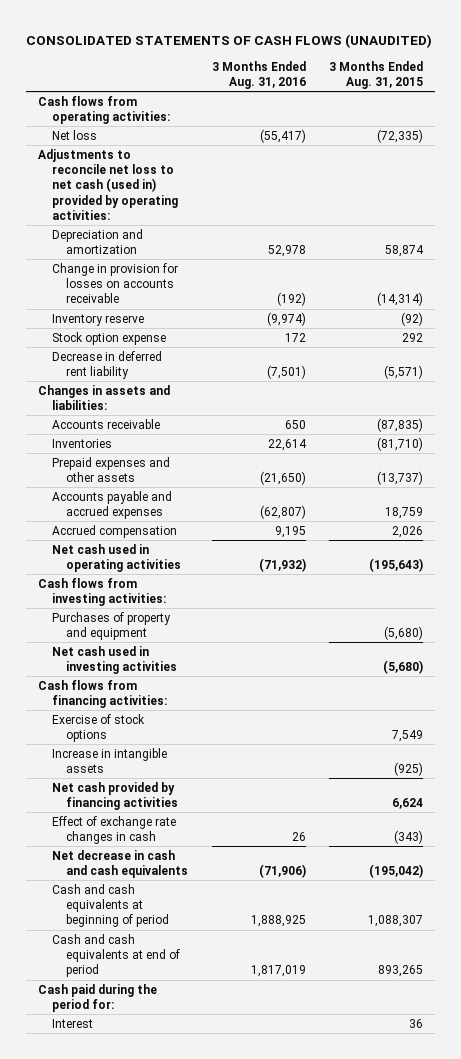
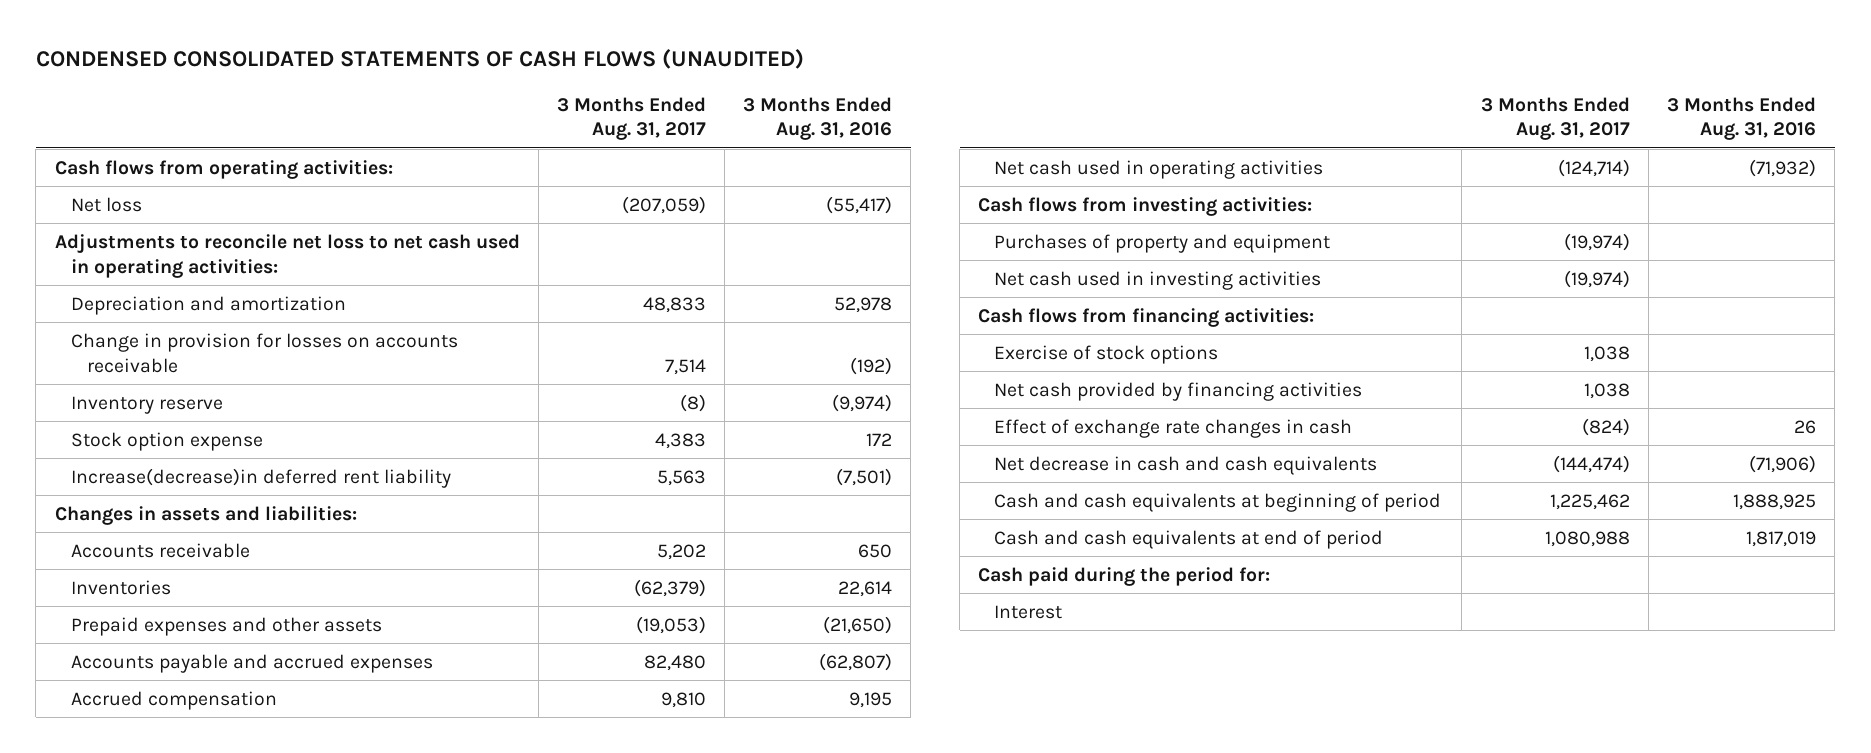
[26,33,433,48] CONSOLIDATED STATEMENTS OF CASH FLOWS (UNAUDITED) -> [35,49,804,70] CONDENSED CONSOLIDATED STATEMENTS OF CASH FLOWS (UNAUDITED)
[329,60,424,89] 3 Months Ended Aug. 31, 2015 -> none
none -> [556,96,706,141] 3 Months Ended Aug. 31, 2017
[38,148,179,220] Adjustments to reconcile net loss to net cash (used in) provided by operating activities: -> [54,233,520,278] Adjustments to reconcile net loss to net cash used in operating activities:
[52,350,163,380] Decrease in deferred rent liability -> [70,467,451,488] Increase(decrease)in deferred rent liability
[52,747,168,774] Increase in intangible assets -> none

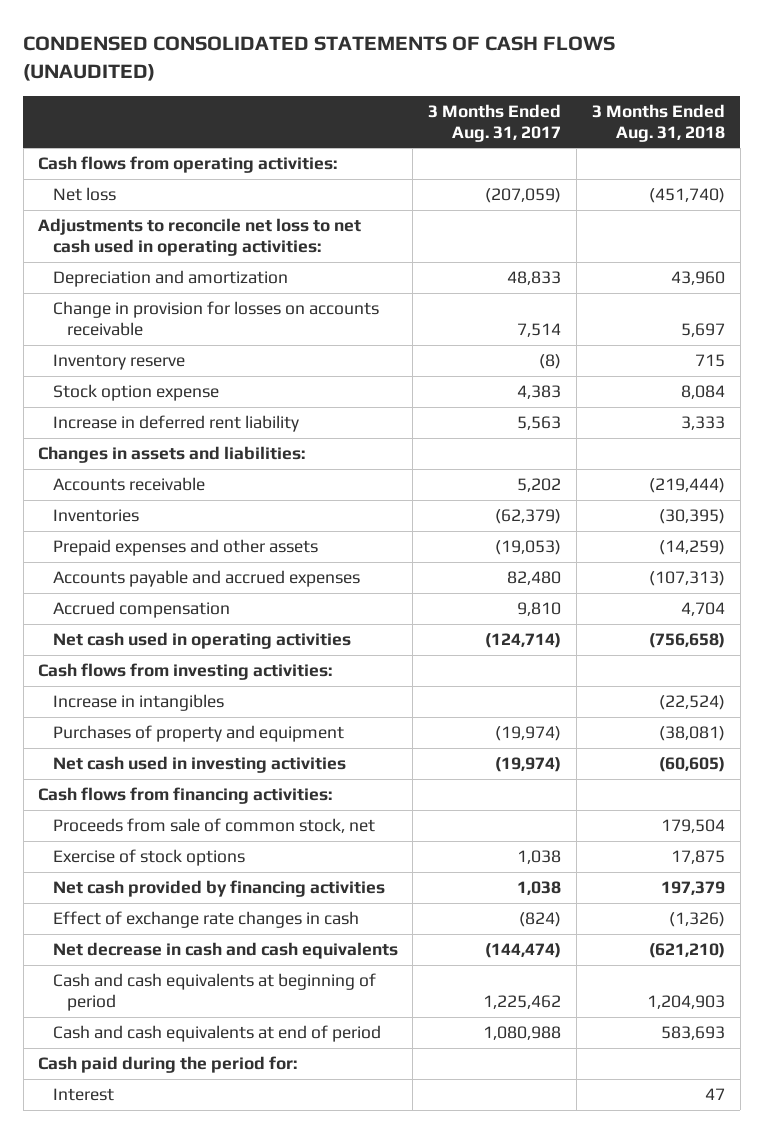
[743,96,893,141] 3 Months Ended Aug. 31, 2016 -> none
none -> [591,103,725,142] 3 Months Ended Aug. 31, 2018
[70,467,451,488] Increase(decrease)in deferred rent liability -> [52,415,299,433] Increase in deferred rent liability
none -> [52,694,224,712] Increase in intangibles
none -> [52,818,375,834] Proceeds from sale of common stock, net

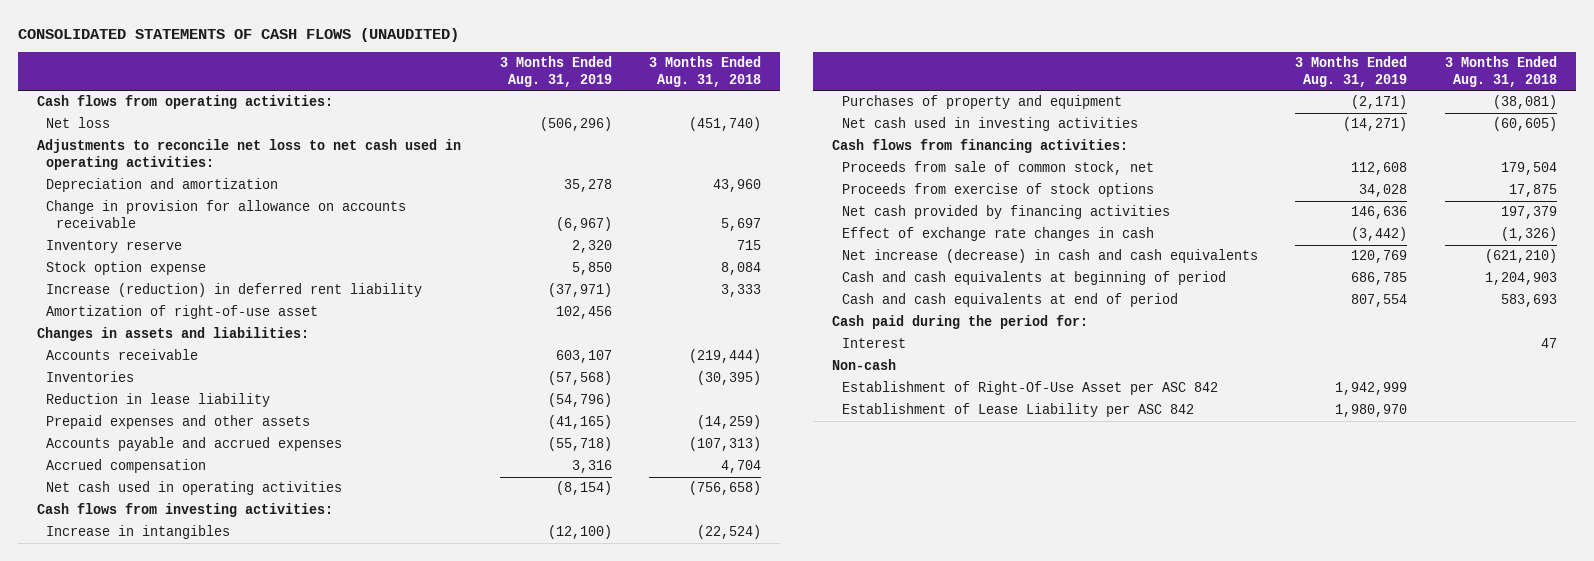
[23,36,616,81] CONDENSED CONSOLIDATED STATEMENTS OF CASH FLOWS (UNAUDITED) -> [17,27,459,42] CONSOLIDATED STATEMENTS OF CASH FLOWS (UNAUDITED)
[428,103,562,142] 3 Months Ended Aug. 31, 2017 -> none
none -> [499,56,612,87] 3 Months Ended Aug. 31, 2019
[52,301,379,337] Change in provision for losses on accounts receivable -> [46,200,407,229] Change in provision for allowance on accounts receivable
[52,415,299,433] Increase in deferred rent liability -> [46,283,423,298] Increase (reduction) in deferred rent liability
none -> [46,305,319,320] Amortization of right-of-use asset
none -> [46,393,271,408] Reduction in lease liability
[52,849,245,867] Exercise of stock options -> [841,183,1154,198] Proceeds from exercise of stock options
[52,942,398,960] Net decrease in cash and cash equivalents -> [841,249,1258,264] Net increase (decrease) in cash and cash equivalents
none -> [832,359,897,371] Non-cash
none -> [841,381,1218,396] Establishment of Right-Of-Use Asset per ASC 842
none -> [841,403,1194,418] Establishment of Lease Liability per ASC 842

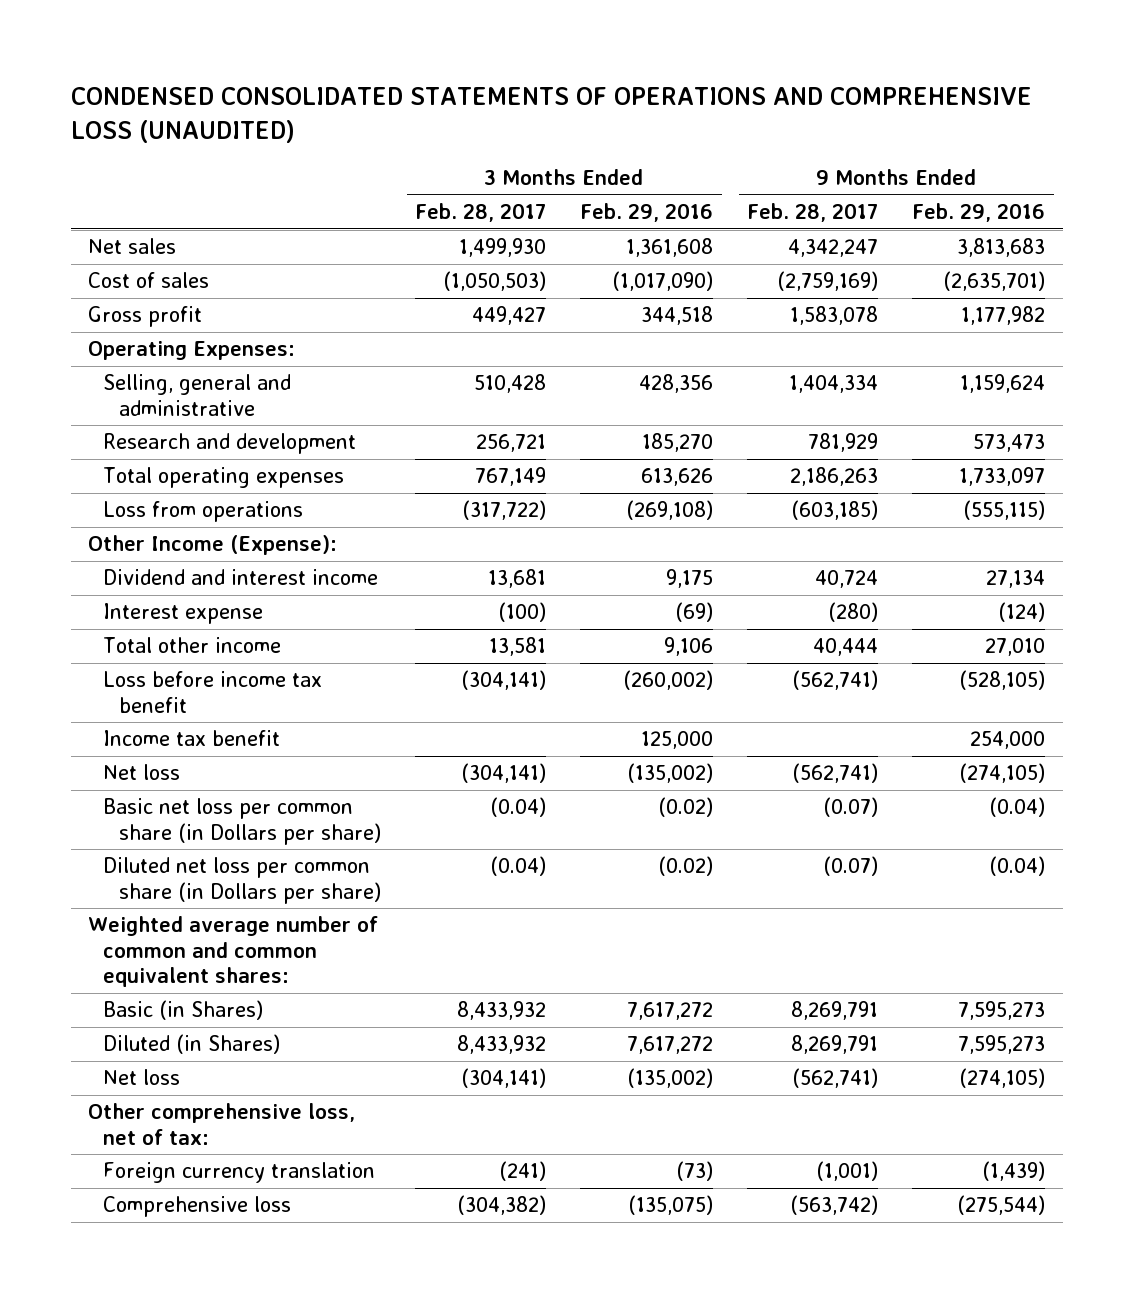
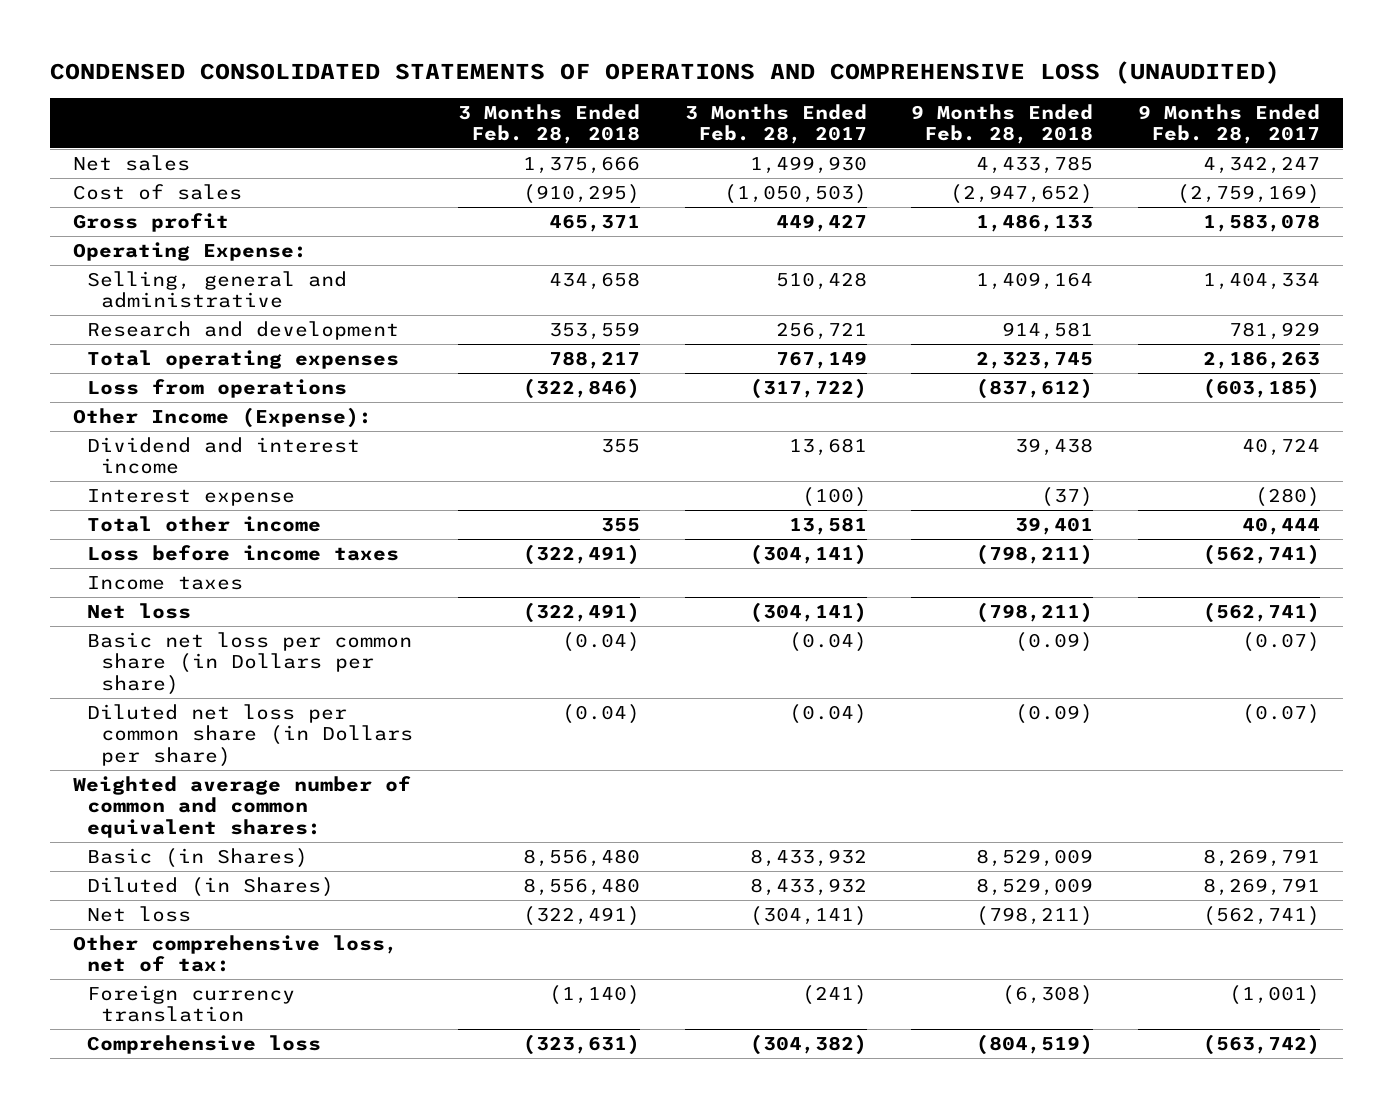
[580,203,714,223] Feb. 29, 2016 -> none
[912,203,1046,223] Feb. 29, 2016 -> none
none -> [457,103,640,145] 3 Months Ended Feb. 28, 2018
none -> [911,103,1094,145] 9 Months Ended Feb. 28, 2018
[88,341,296,361] Operating Expenses: -> [72,241,307,261] Operating Expense:
[103,671,323,713] Loss before income tax benefit -> [86,544,399,561] Loss before income taxes
[103,730,281,747] Income tax benefit -> [86,575,243,590] Income taxes

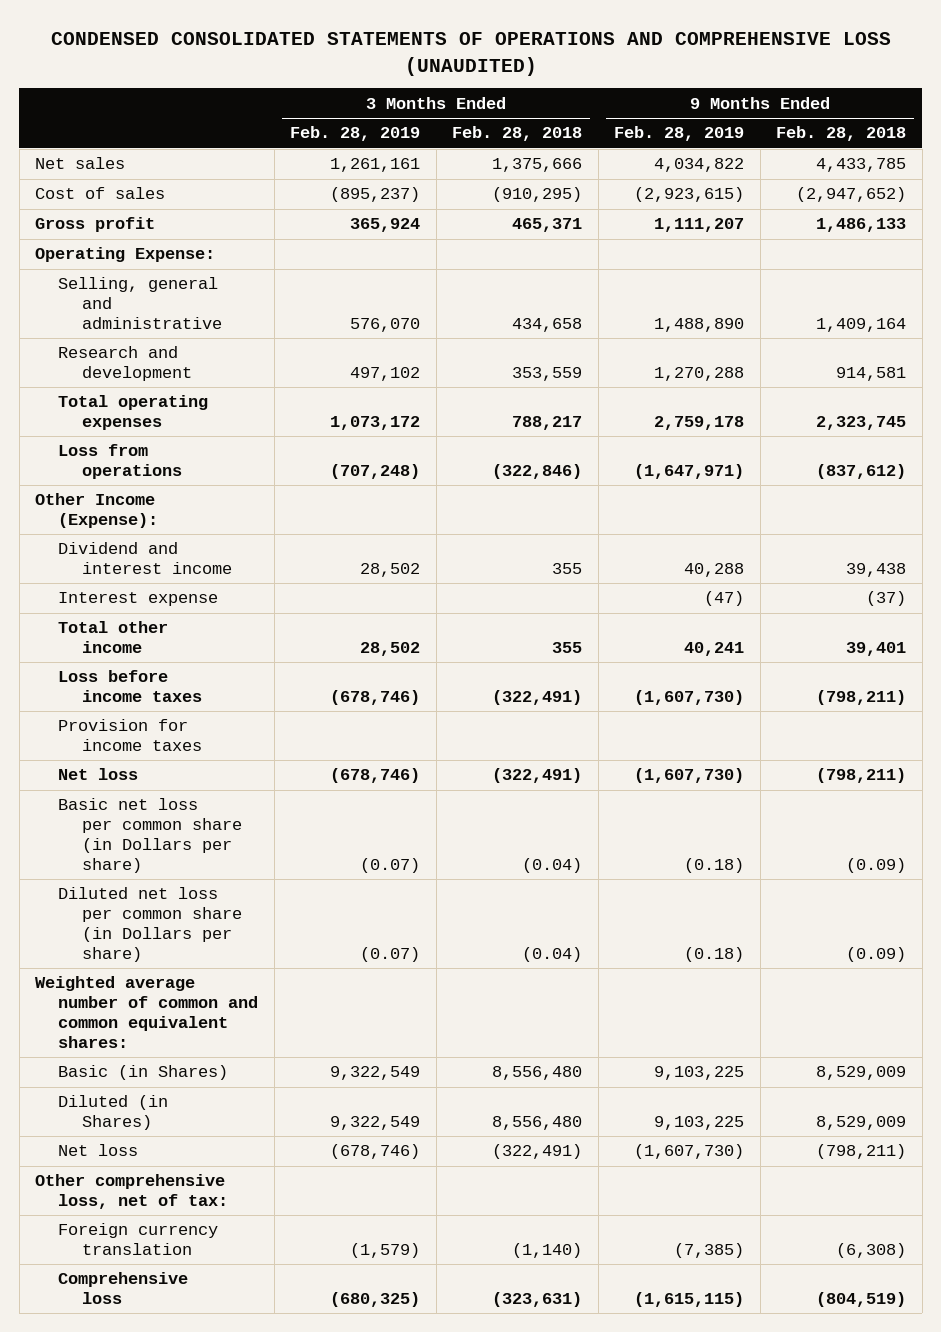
[684,103,867,145] 3 Months Ended Feb. 28, 2017 -> none
[1138,103,1321,145] 9 Months Ended Feb. 28, 2017 -> none
none -> [290,126,421,142] Feb. 28, 2019
none -> [614,126,745,142] Feb. 28, 2019
[86,575,243,590] Income taxes -> [58,719,202,752] Provision for income taxes

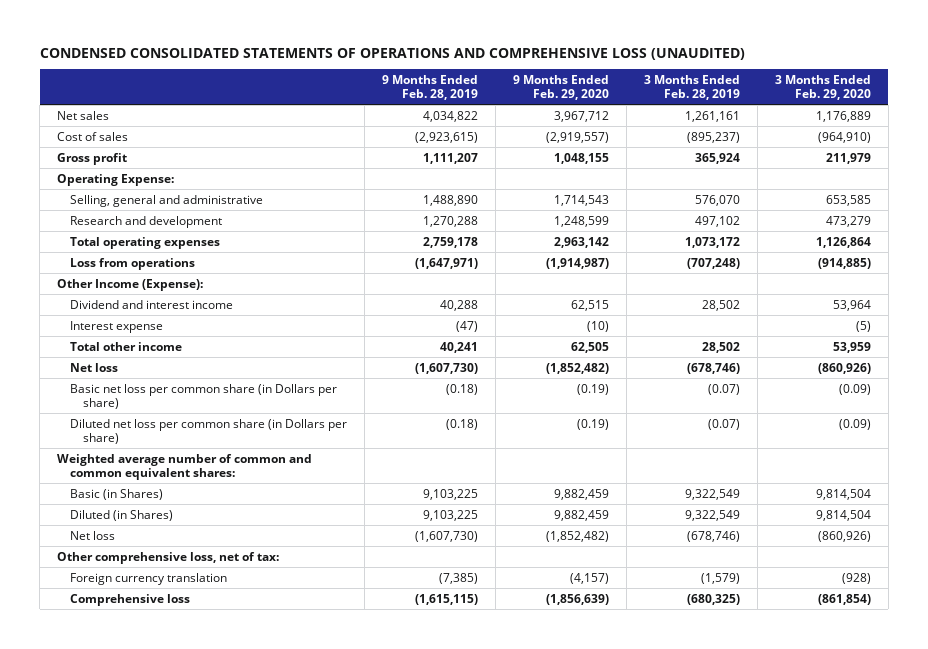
[452,126,583,142] Feb. 28, 2018 -> none
[776,126,907,142] Feb. 28, 2018 -> none
none -> [512,75,609,101] 9 Months Ended Feb. 29, 2020
none -> [774,75,871,101] 3 Months Ended Feb. 29, 2020
[58,670,202,703] Loss before income taxes -> none
[58,719,202,752] Provision for income taxes -> none

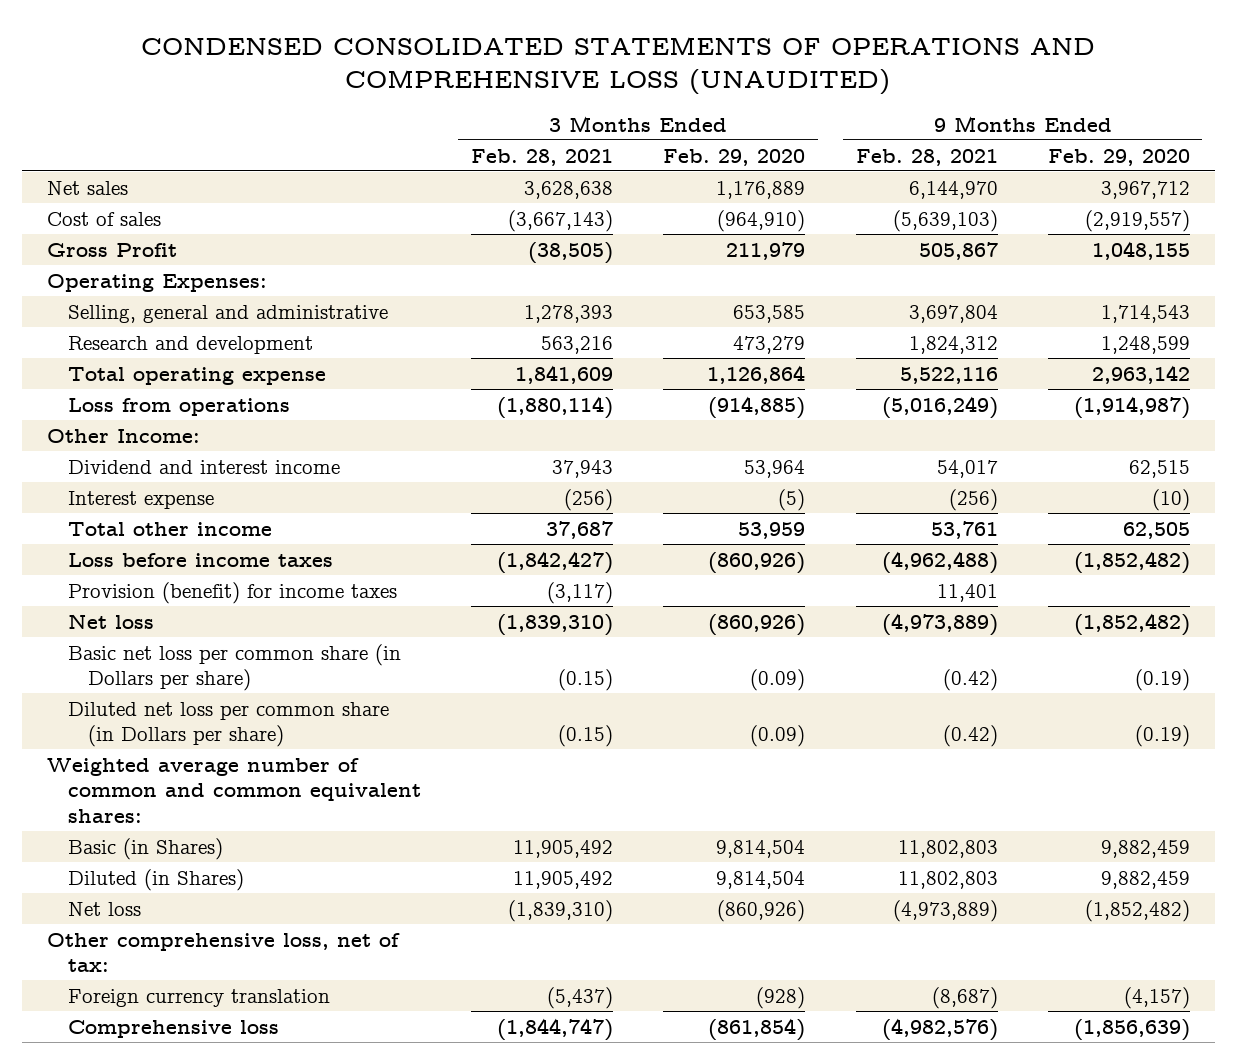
[382,75,479,101] 9 Months Ended Feb. 28, 2019 -> none
[643,75,740,101] 3 Months Ended Feb. 28, 2019 -> none
none -> [470,148,613,166] Feb. 28, 2021
none -> [855,148,998,166] Feb. 28, 2021
[57,152,128,165] Gross profit -> [47,242,178,257] Gross Profit
[57,173,175,186] Operating Expense: -> [47,273,268,292] Operating Expenses:
[70,236,221,249] Total operating expenses -> [67,366,326,385] Total operating expense
[57,278,204,291] Other Income (Expense): -> [47,428,201,443] Other Income:
none -> [67,552,333,567] Loss before income taxes
none -> [67,581,397,604] Provision (benefit) for income taxes

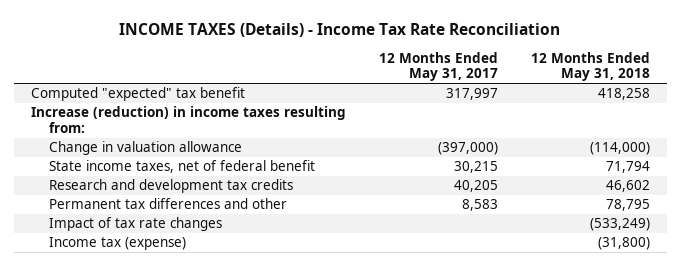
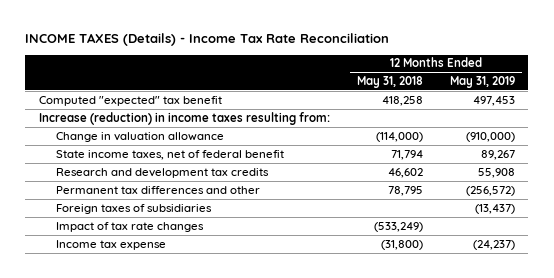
[378,51,498,82] 12 Months Ended May 31, 2017 -> none
none -> [449,76,515,89] May 31, 2019
none -> [56,203,213,214] Foreign taxes of subsidiaries
[48,237,186,251] Income tax (expense) -> [56,239,167,250] Income tax expense

